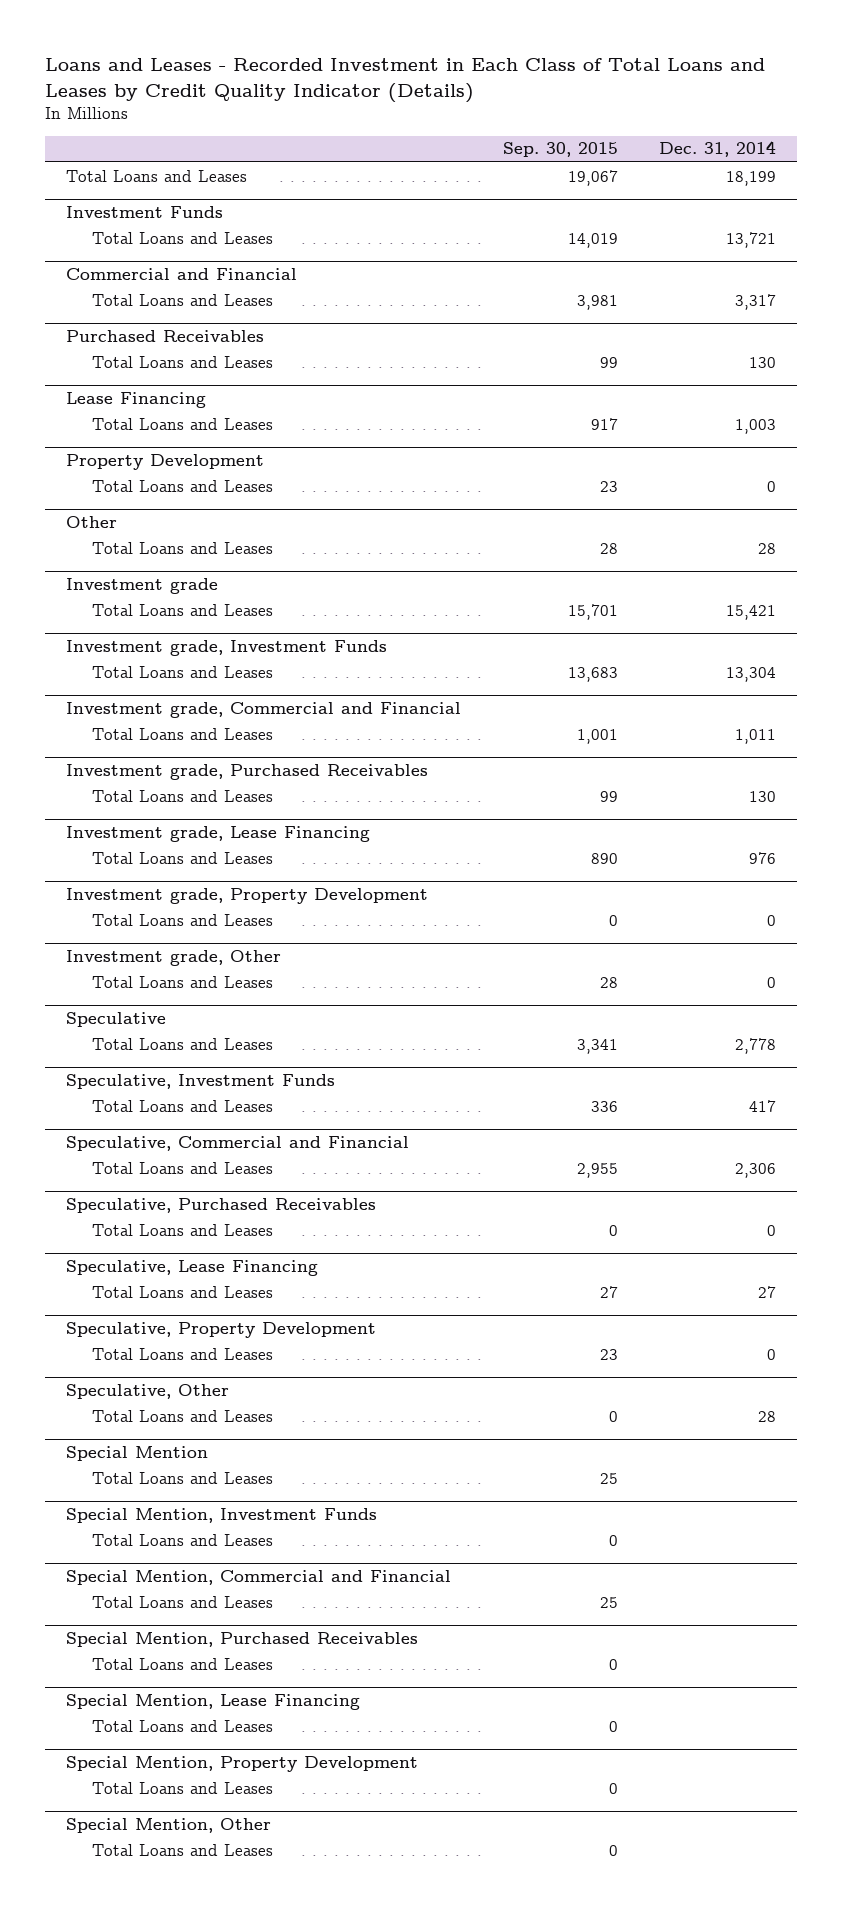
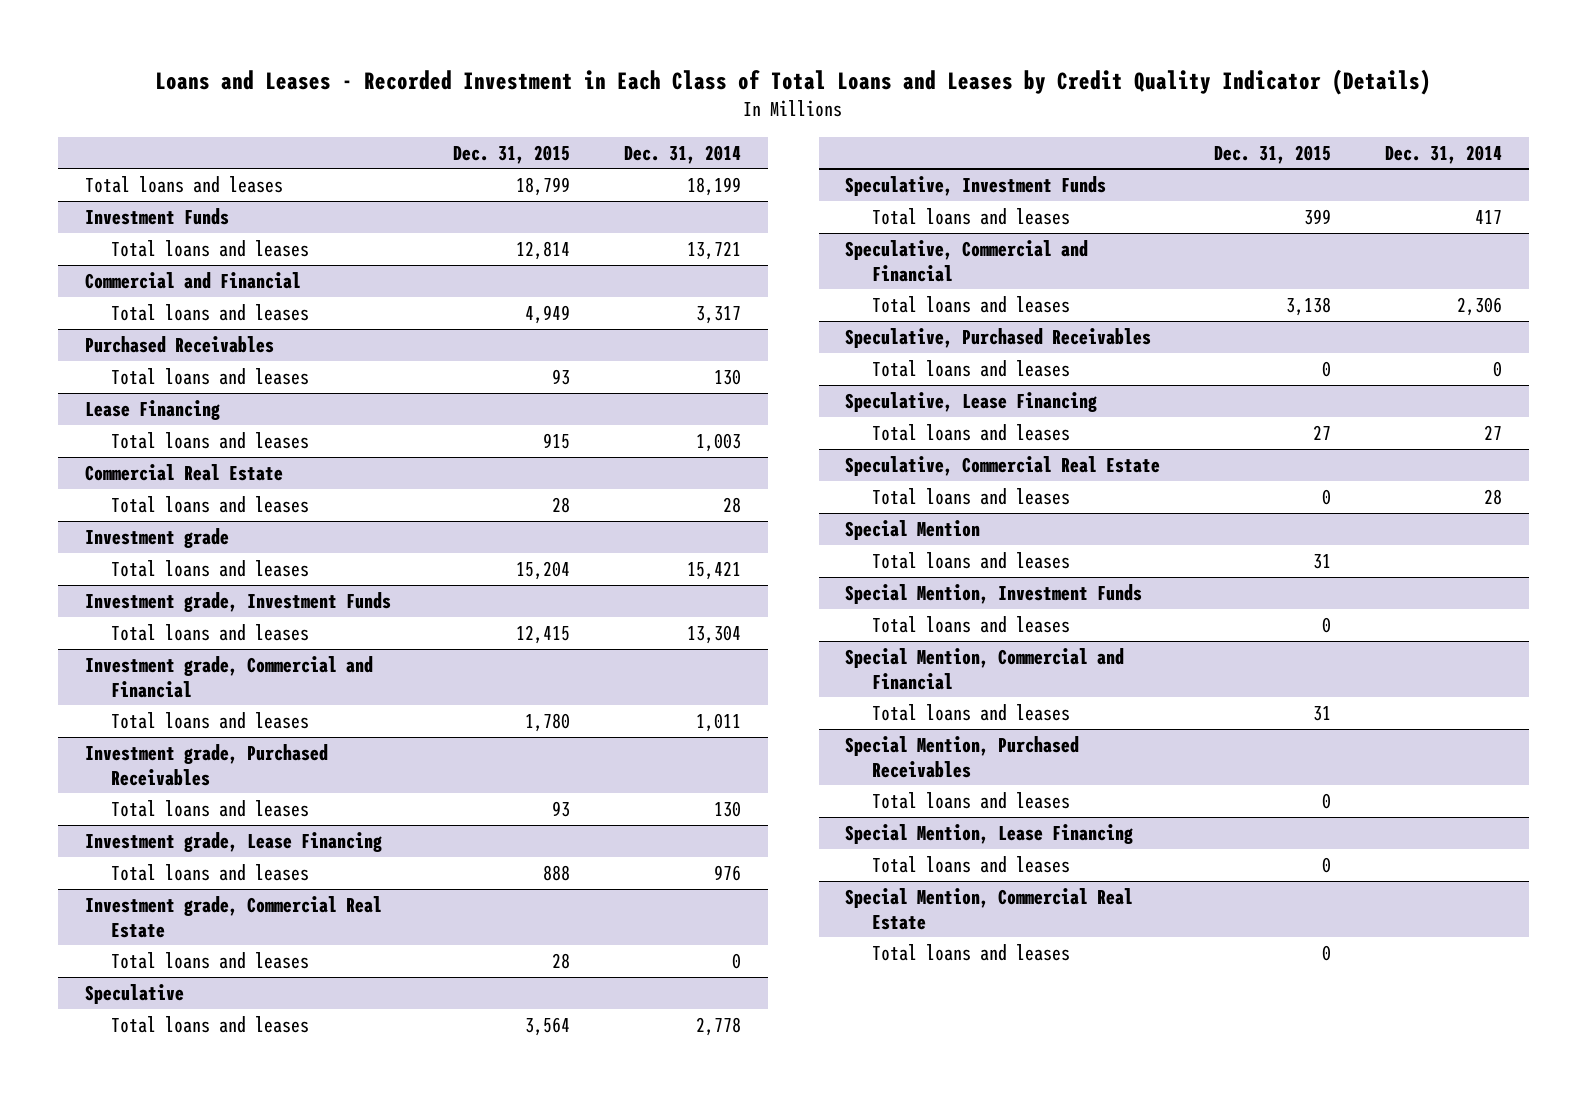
[502,142,618,158] Sep. 30, 2015 -> none
none -> [453,144,571,164] Dec. 31, 2015
[66,169,248,182] Total Loans and Leases -> [84,175,283,193] Total loans and leases
[91,231,273,244] Total Loans and Leases -> [111,239,310,257] Total loans and leases
[91,293,273,306] Total Loans and Leases -> [111,303,310,321] Total loans and leases
[91,355,273,368] Total Loans and Leases -> [111,367,310,385] Total loans and leases
[66,454,265,471] Property Development -> none
[66,516,118,529] Other -> none
[91,541,273,554] Total Loans and Leases -> none
[91,417,273,430] Total Loans and Leases -> [111,431,310,449] Total loans and leases
none -> [84,463,283,481] Commercial Real Estate
[91,479,273,492] Total Loans and Leases -> [111,495,310,513] Total loans and leases
[767,480,777,492] 0 -> [723,496,742,513] 28
[91,603,273,616] Total Loans and Leases -> [111,559,310,577] Total loans and leases
[91,665,273,678] Total Loans and Leases -> [111,623,310,641] Total loans and leases
[91,727,273,740] Total Loans and Leases -> [111,711,310,729] Total loans and leases
[91,789,273,802] Total Loans and Leases -> [111,799,310,817] Total loans and leases
[66,888,429,905] Investment grade, Property Development -> none
[66,950,282,967] Investment grade, Other -> none
[91,975,273,988] Total Loans and Leases -> none
[91,851,273,864] Total Loans and Leases -> [111,863,310,881] Total loans and leases
none -> [84,895,382,938] Investment grade, Commercial Real Estate
[91,913,273,926] Total Loans and Leases -> [111,951,310,969] Total loans and leases
[91,1037,273,1050] Total Loans and Leases -> [111,1015,310,1033] Total loans and leases
[91,1099,273,1112] Total Loans and Leases -> [872,207,1071,225] Total loans and leases
[91,1161,273,1174] Total Loans and Leases -> [872,295,1071,313] Total loans and leases
[91,1223,273,1236] Total Loans and Leases -> [872,359,1071,377] Total loans and leases
[66,1322,377,1339] Speculative, Property Development -> none
[66,1384,230,1400] Speculative, Other -> none
[91,1409,273,1422] Total Loans and Leases -> none
[91,1285,273,1298] Total Loans and Leases -> [872,423,1071,441] Total loans and leases
none -> [845,455,1161,476] Speculative, Commercial Real Estate
[91,1347,273,1360] Total Loans and Leases -> [872,487,1071,505] Total loans and leases
[767,1348,777,1360] 0 -> [1484,488,1503,505] 28
[91,1471,273,1484] Total Loans and Leases -> [872,551,1071,569] Total loans and leases
[91,1533,273,1546] Total Loans and Leases -> [872,615,1071,633] Total loans and leases
[91,1595,273,1608] Total Loans and Leases -> [872,703,1071,721] Total loans and leases
[91,1657,273,1670] Total Loans and Leases -> [872,791,1071,809] Total loans and leases
[66,1756,419,1773] Special Mention, Property Development -> none
[66,1818,272,1834] Special Mention, Other -> none
[91,1843,273,1856] Total Loans and Leases -> none
[91,1719,273,1732] Total Loans and Leases -> [872,855,1071,873] Total loans and leases
none -> [845,887,1134,930] Special Mention, Commercial Real Estate
[91,1781,273,1794] Total Loans and Leases -> [872,943,1071,961] Total loans and leases

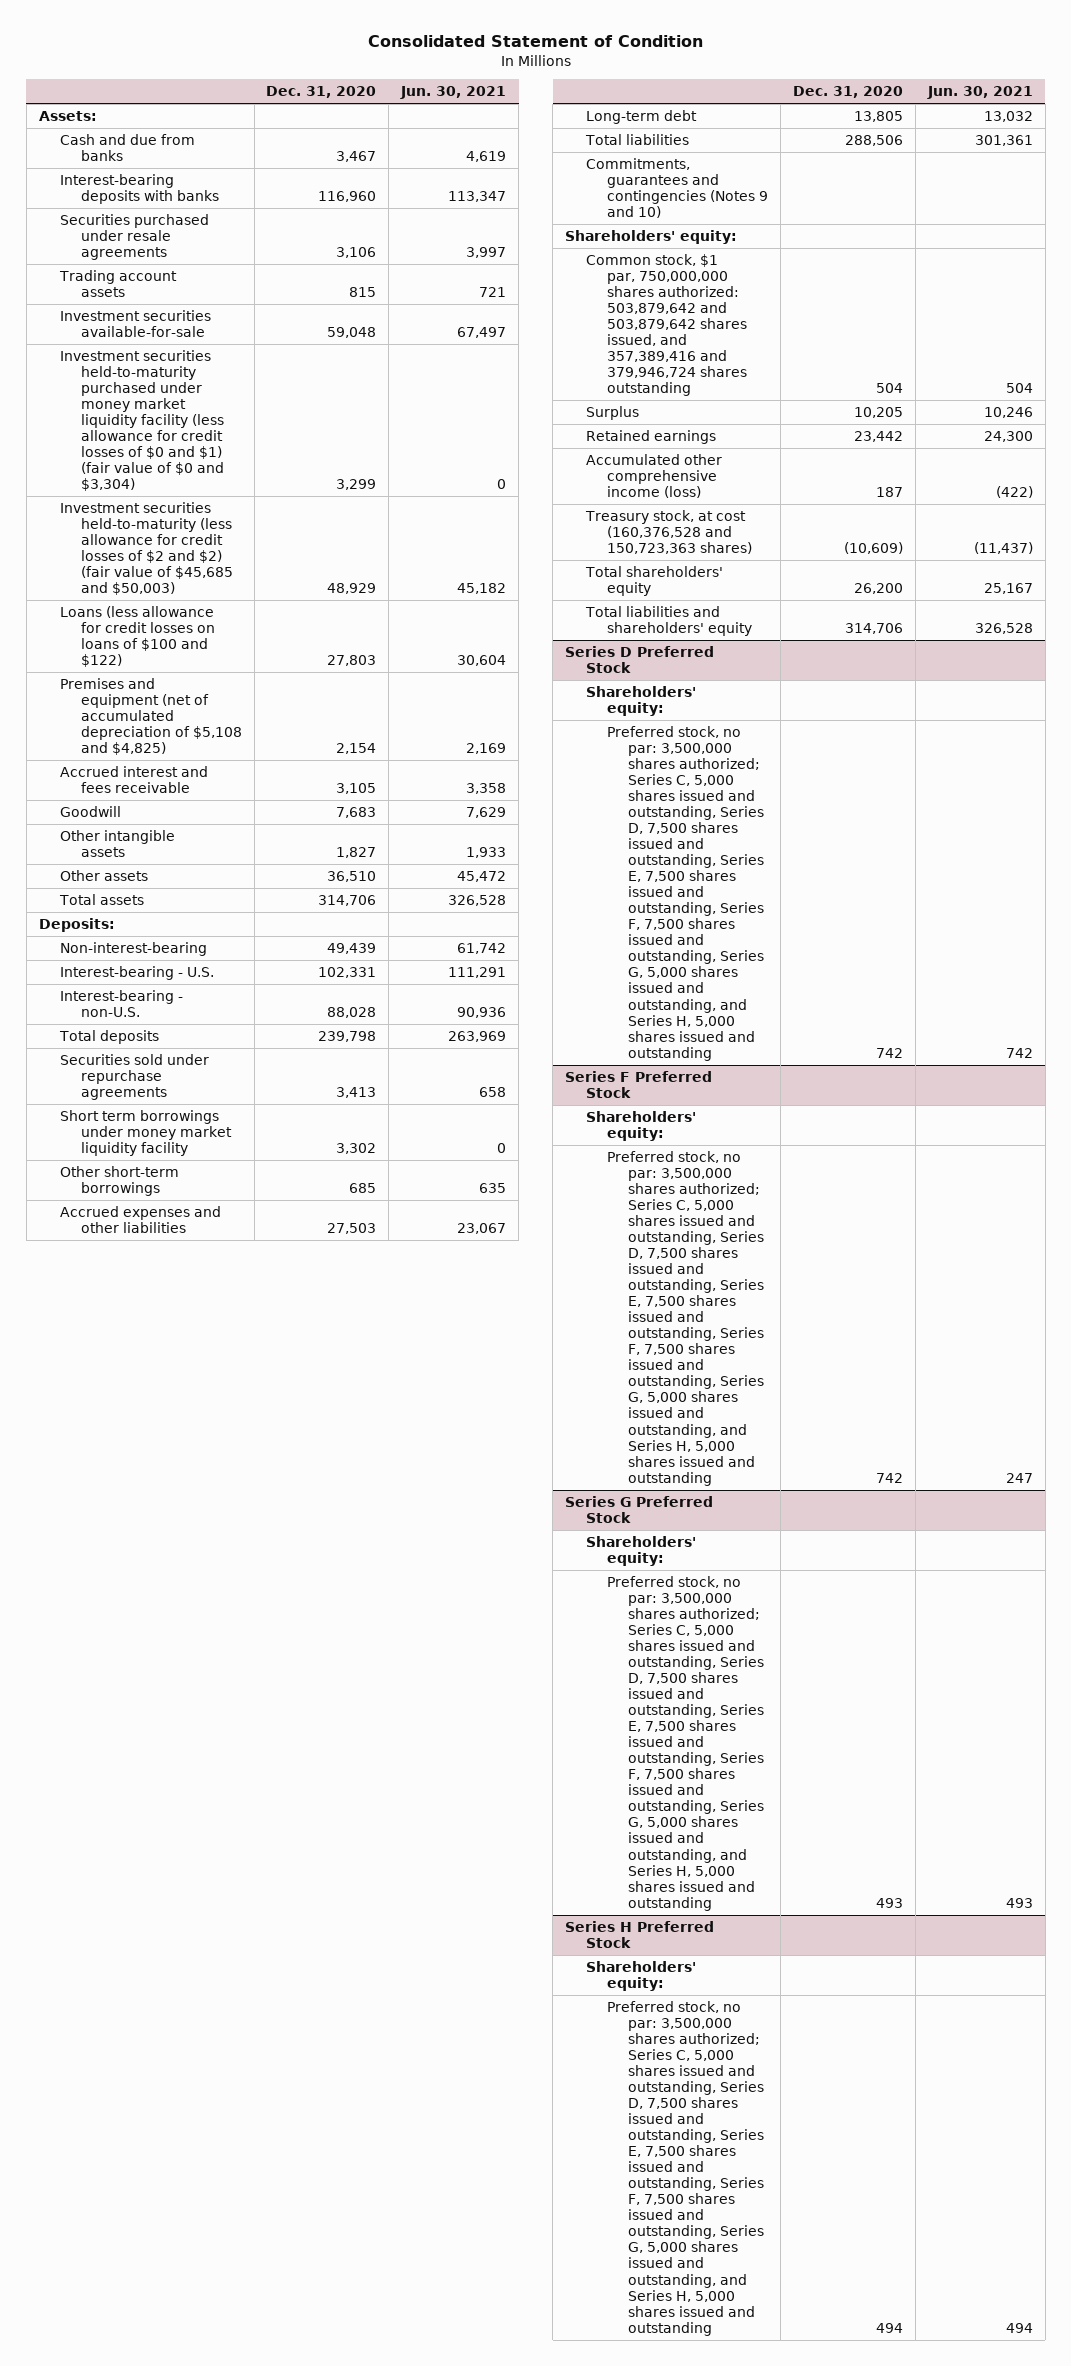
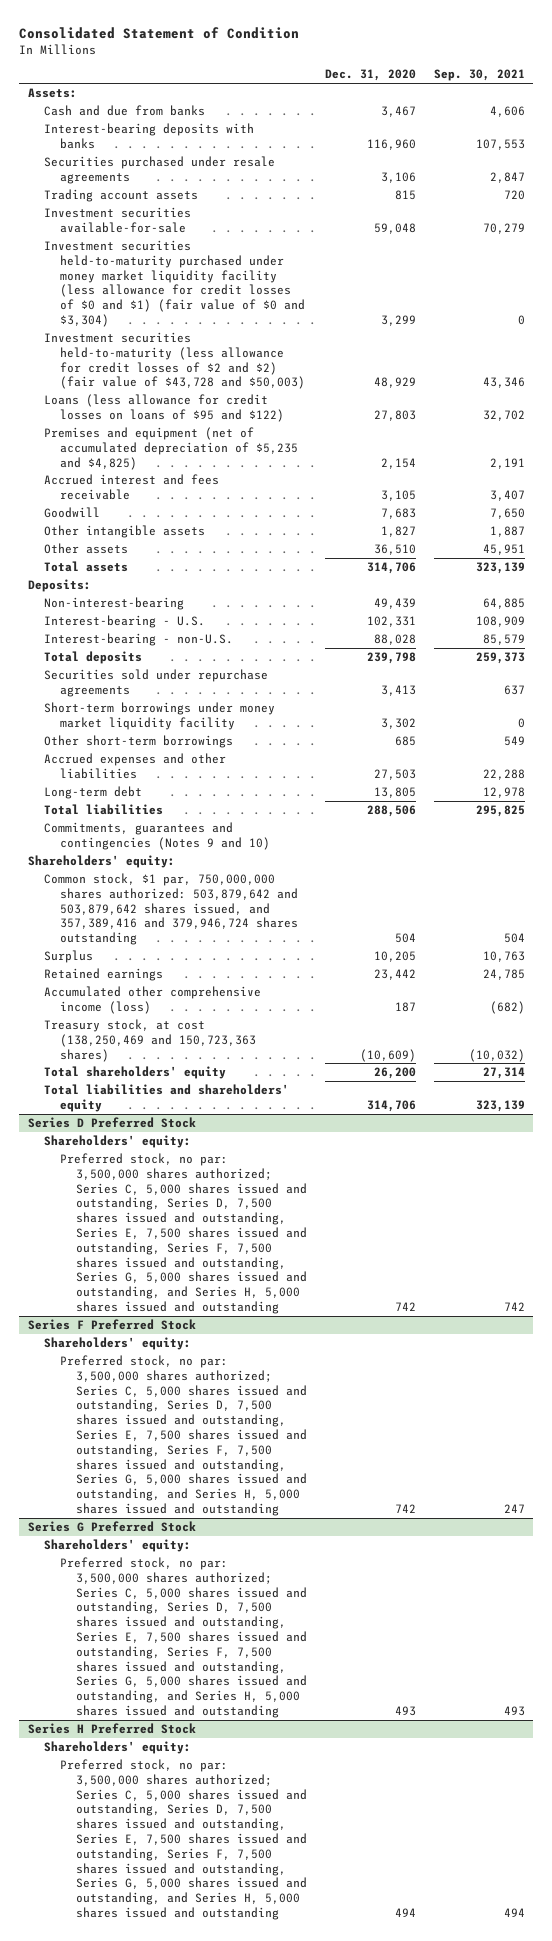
[400,86,507,100] Jun. 30, 2021 -> none
none -> [433,69,525,82] Sep. 30, 2021
[59,501,233,596] Investment securities held-to-maturity (less allowance for credit losses of $2 and $2) (fair value of $45,685 and $50,003) -> [44,332,306,390] Investment securities held-to-maturity (less allowance for credit losses of $2 and $2) (fair value of $43,728 and $50,003)
[59,605,215,667] Loans (less allowance for credit losses on loans of $100 and $122) -> [44,394,285,422] Loans (less allowance for credit losses on loans of $95 and $122)
[59,677,242,756] Premises and equipment (net of accumulated depreciation of $5,108 and $4,825) -> [44,427,299,470] Premises and equipment (net of accumulated depreciation of $5,235 and $4,825)
[59,1109,232,1156] Short term borrowings under money market liquidity facility -> [44,702,276,730] Short-term borrowings under money market liquidity facility
[585,509,753,554] Treasury stock, at cost (160,376,528 and 150,723,363 shares) -> [44,1019,257,1062] Treasury stock, at cost (138,250,469 and 150,723,363 shares)

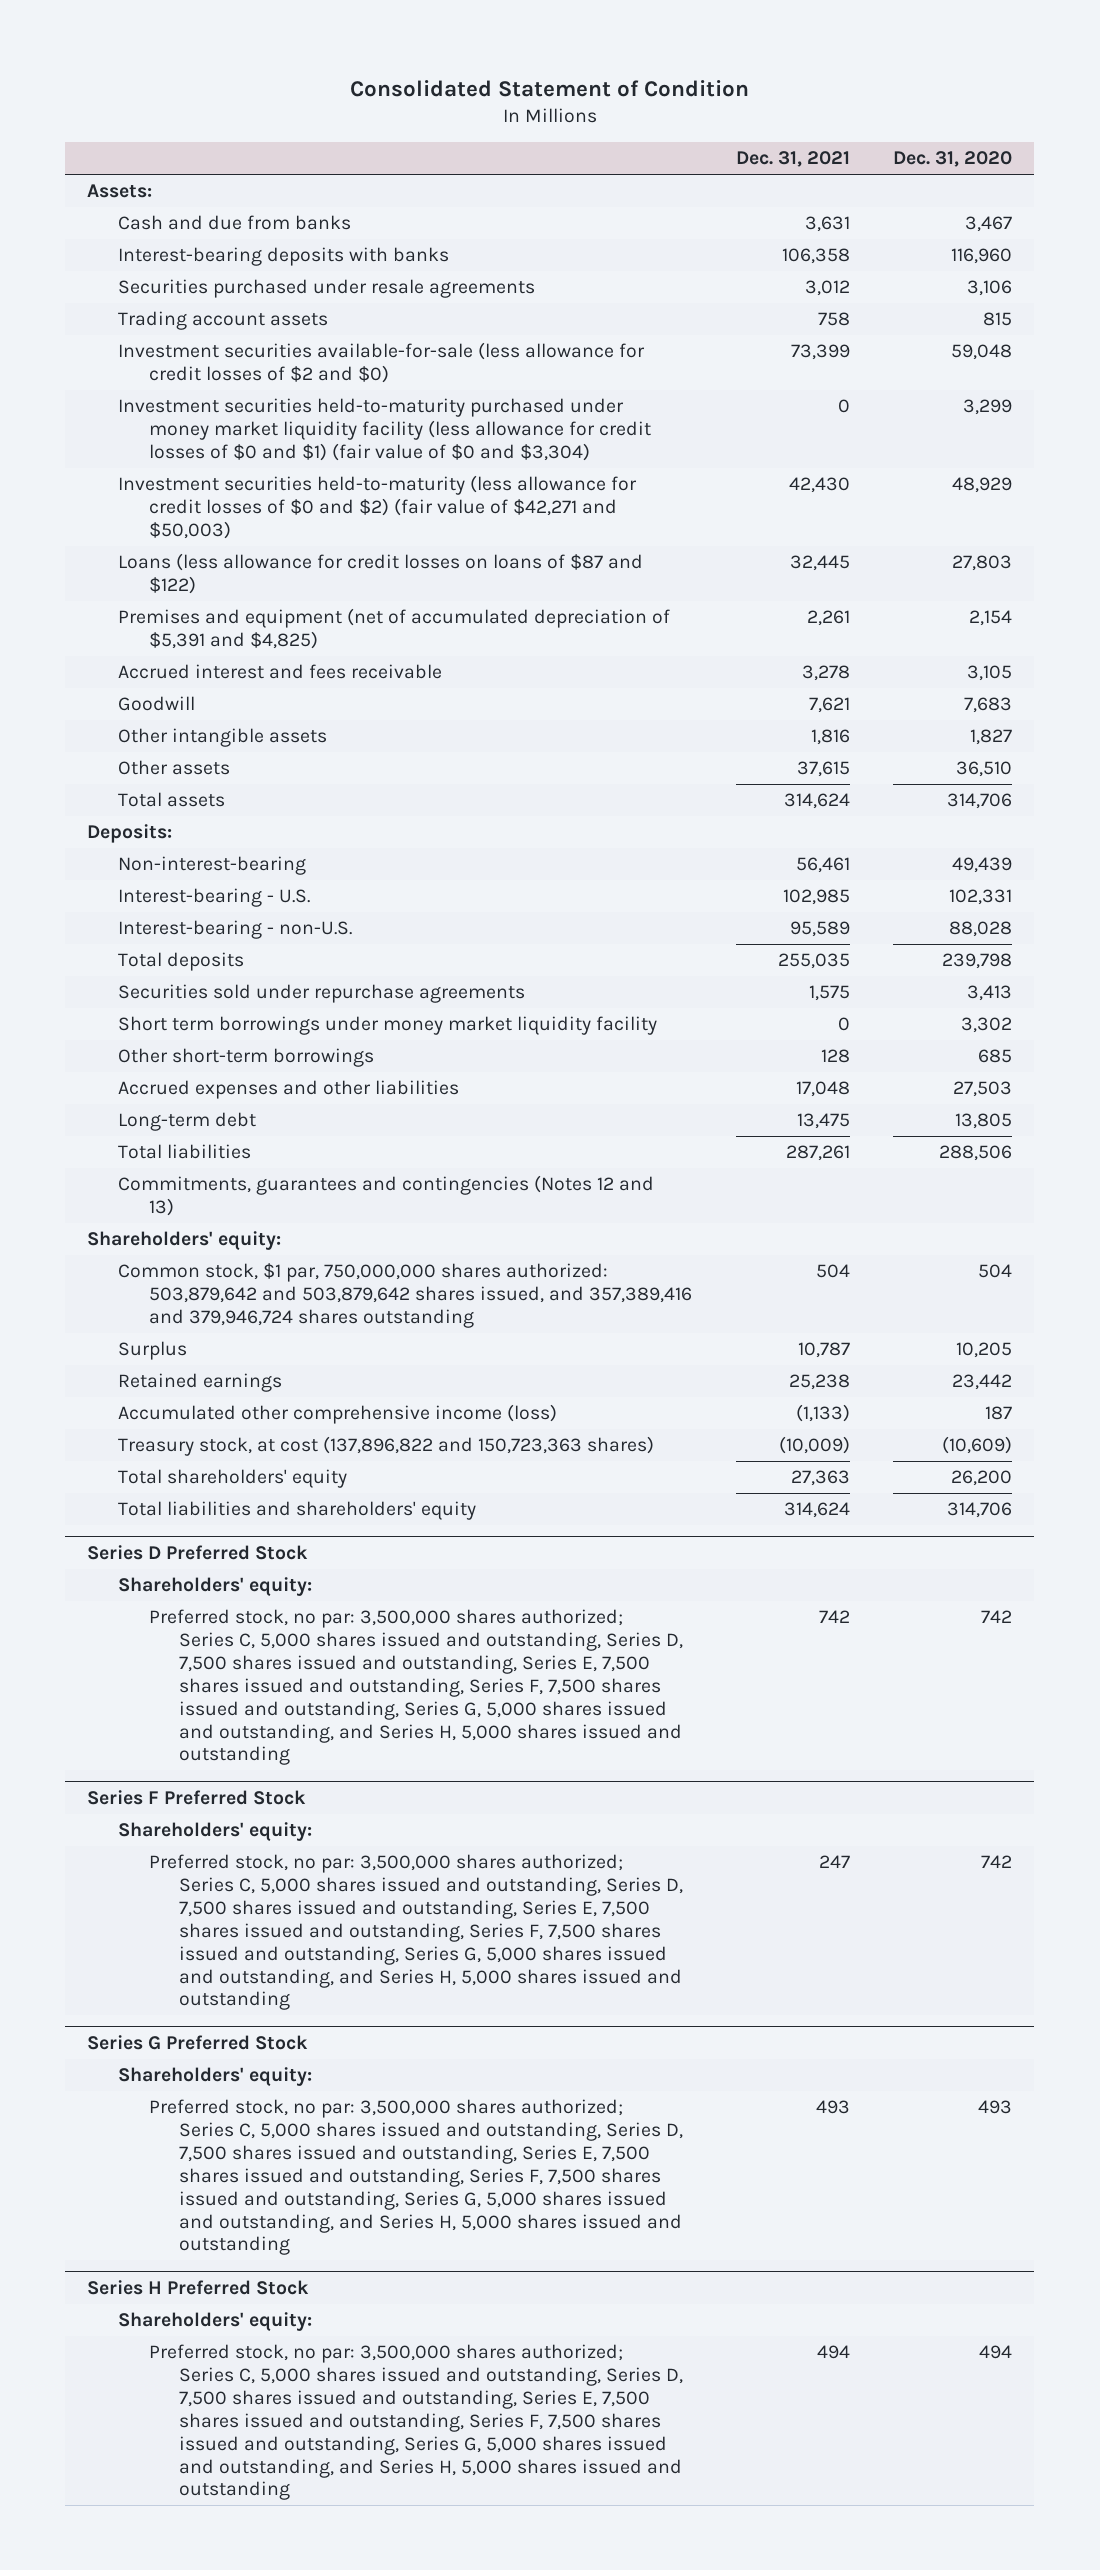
[433,69,525,82] Sep. 30, 2021 -> none
none -> [735,151,850,168] Dec. 31, 2021
[44,207,192,233] Investment securities available-for-sale -> [118,342,646,384] Investment securities available-for-sale (less allowance for credit losses of $2 and $0)
[44,332,306,390] Investment securities held-to-maturity (less allowance for credit losses of $2 and $2) (fair value of $43,728 and $50,003) -> [118,475,638,539] Investment securities held-to-maturity (less allowance for credit losses of $0 and $2) (fair value of $42,271 and $50,003)
[44,394,285,422] Loans (less allowance for credit losses on loans of $95 and $122) -> [118,553,644,595] Loans (less allowance for credit losses on loans of $87 and $122)
[44,427,299,470] Premises and equipment (net of accumulated depreciation of $5,235 and $4,825) -> [118,608,671,650] Premises and equipment (net of accumulated depreciation of $5,391 and $4,825)
[44,702,276,730] Short-term borrowings under money market liquidity facility -> [118,1016,658,1036] Short term borrowings under money market liquidity facility
[44,822,271,850] Commitments, guarantees and contingencies (Notes 9 and 10) -> [118,1175,655,1217] Commitments, guarantees and contingencies (Notes 12 and 13)
[44,1019,257,1062] Treasury stock, at cost (138,250,469 and 150,723,363 shares) -> [118,1436,655,1457] Treasury stock, at cost (137,896,822 and 150,723,363 shares)

